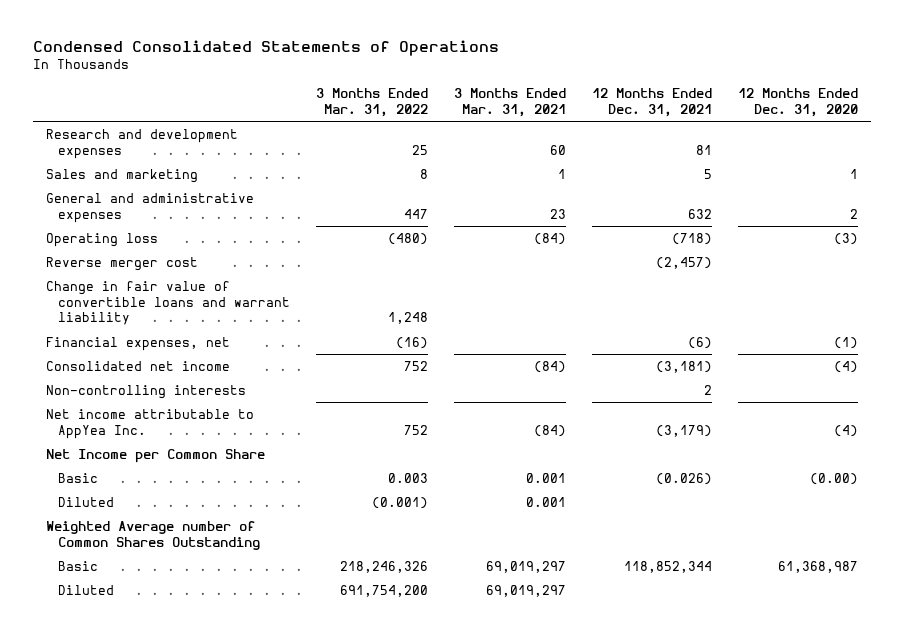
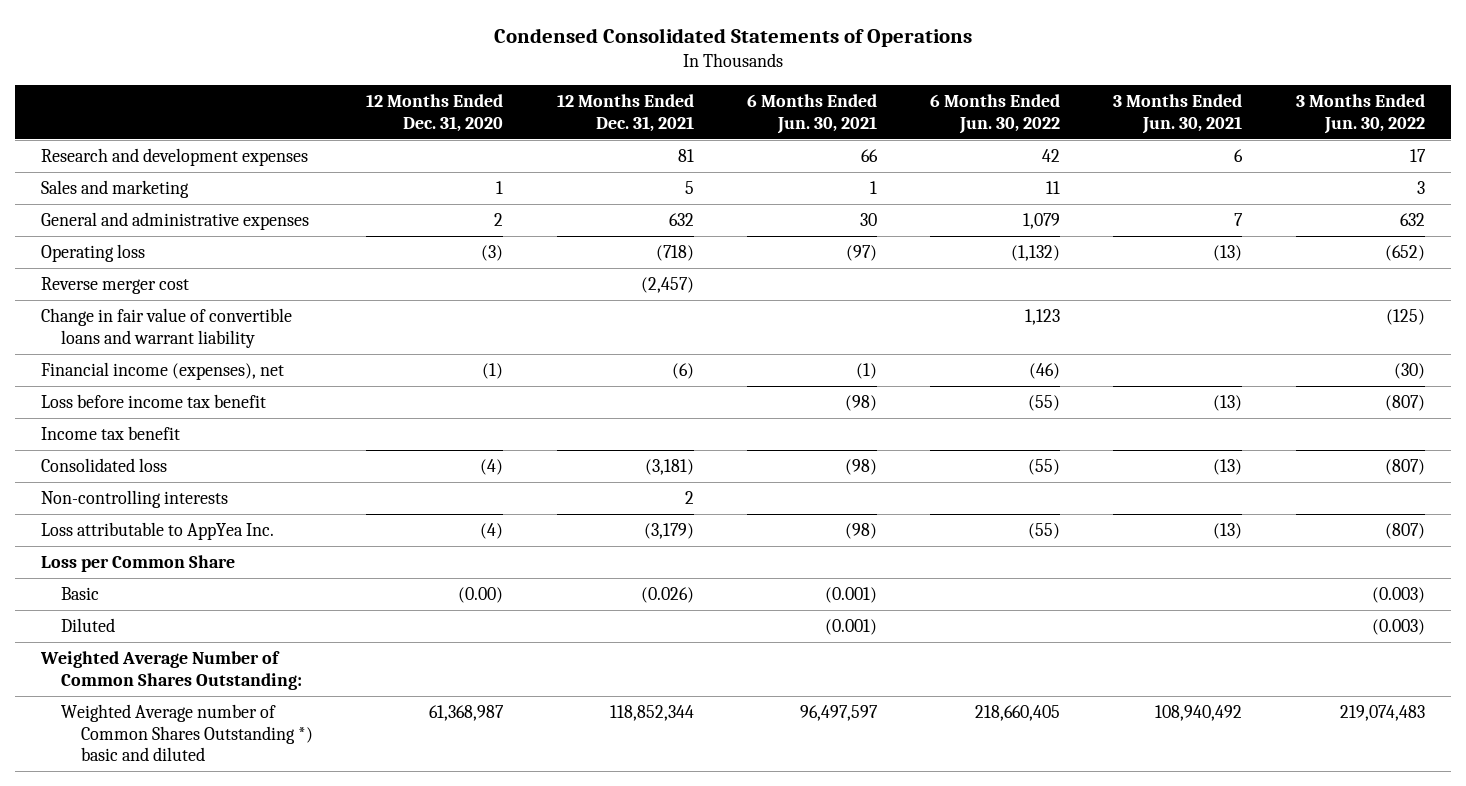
[316,88,429,118] 3 Months Ended Mar. 31, 2022 -> none
[454,88,567,118] 3 Months Ended Mar. 31, 2021 -> none
none -> [746,94,877,134] 6 Months Ended Jun. 30, 2021
none -> [930,94,1061,134] 6 Months Ended Jun. 30, 2022
none -> [1113,94,1243,134] 3 Months Ended Jun. 30, 2021
none -> [1295,94,1425,134] 3 Months Ended Jun. 30, 2022
[45,336,230,351] Financial expenses, net -> [41,362,285,381] Financial income (expenses), net
none -> [41,394,267,409] Loss before income tax benefit
none -> [41,426,181,441] Income tax benefit
[45,360,230,371] Consolidated net income -> [41,458,168,473] Consolidated loss
[45,408,254,439] Net income attributable to AppYea Inc. -> [41,522,275,541] Loss attributable to AppYea Inc.
[45,448,265,463] Net Income per Common Share -> [41,555,236,573] Loss per Common Share
[58,584,115,595] Diluted -> none
[45,520,261,550] Weighted Average number of Common Shares Outstanding -> [40,651,303,690] Weighted Average Number of Common Shares Outstanding:
[58,560,99,571] Basic -> [61,704,313,761] Weighted Average number of Common Shares Outstanding *) basic and diluted

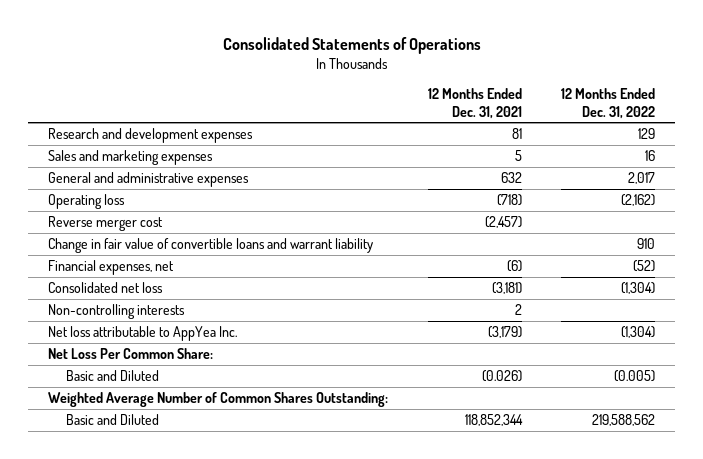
[494,27,973,47] Condensed Consolidated Statements of Operations -> [222,37,481,55] Consolidated Statements of Operations
[366,94,504,132] 12 Months Ended Dec. 31, 2020 -> none
[746,94,877,134] 6 Months Ended Jun. 30, 2021 -> none
[930,94,1061,134] 6 Months Ended Jun. 30, 2022 -> none
[1113,94,1243,134] 3 Months Ended Jun. 30, 2021 -> none
[1295,94,1425,134] 3 Months Ended Jun. 30, 2022 -> none
none -> [561,87,656,119] 12 Months Ended Dec. 31, 2022
[41,180,190,199] Sales and marketing -> [48,150,214,166] Sales and marketing expenses
[41,394,267,409] Loss before income tax benefit -> none
[41,426,181,441] Income tax benefit -> none
[41,362,285,381] Financial income (expenses), net -> [48,260,175,276] Financial expenses, net
[41,458,168,473] Consolidated loss -> [48,282,164,294] Consolidated net loss
[61,618,116,633] Diluted -> none
[41,522,275,541] Loss attributable to AppYea Inc. -> [48,326,238,342] Net loss attributable to AppYea Inc.
[41,555,236,573] Loss per Common Share -> [48,348,214,360] Net Loss Per Common Share:
[61,587,100,601] Basic -> [66,370,160,382] Basic and Diluted
[61,704,313,761] Weighted Average number of Common Shares Outstanding *) basic and diluted -> [66,414,160,426] Basic and Diluted

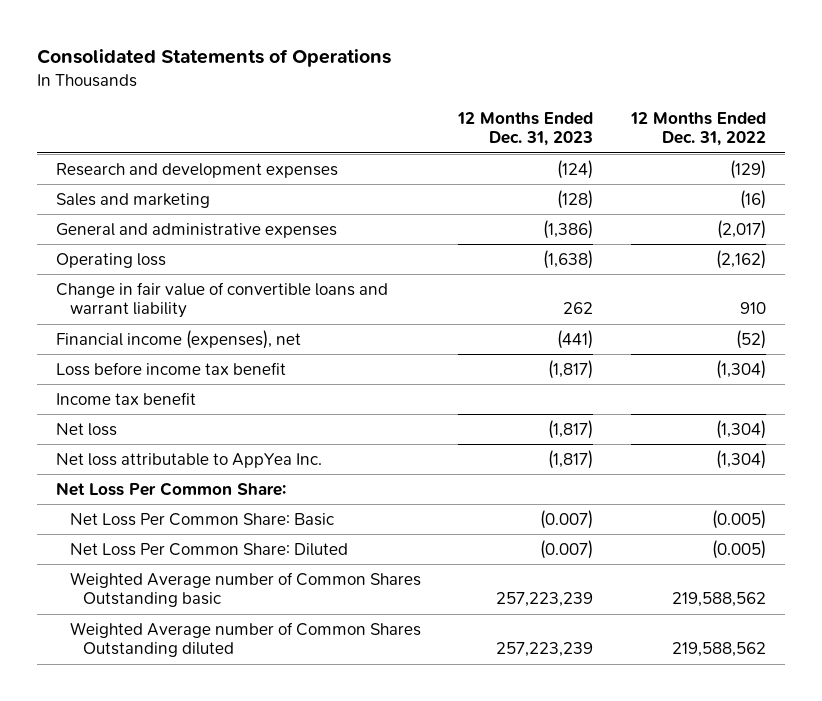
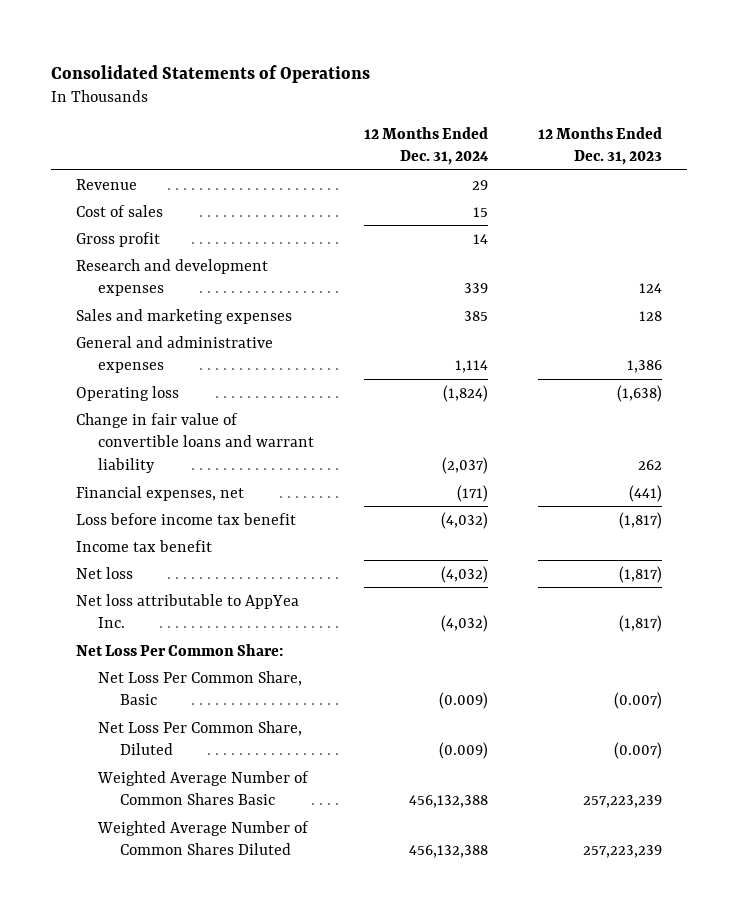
[629,111,766,147] 12 Months Ended Dec. 31, 2022 -> none
none -> [364,126,490,166] 12 Months Ended Dec. 31, 2024
none -> [76,178,138,190] Revenue
none -> [76,204,164,217] Cost of sales
none -> [76,231,161,247] Gross profit
[557,159,594,179] (124) -> [639,283,663,294] 124
[55,192,210,208] Sales and marketing -> [76,308,293,324] Sales and marketing expenses
[557,189,594,209] (128) -> [639,310,663,321] 128
[543,219,594,239] (1,386) -> [627,360,663,374] 1,386
[55,329,301,349] Financial income (expenses), net -> [76,485,245,501] Financial expenses, net
[69,512,334,526] Net Loss Per Common Share: Basic -> [98,670,303,706] Net Loss Per Common Share, Basic
[69,542,348,556] Net Loss Per Common Share: Diluted -> [98,720,303,756] Net Loss Per Common Share, Diluted
[69,571,421,608] Weighted Average number of Common Shares Outstanding basic -> [97,770,310,806] Weighted Average Number of Common Shares Basic
[69,621,421,658] Weighted Average number of Common Shares Outstanding diluted -> [97,820,310,856] Weighted Average Number of Common Shares Diluted

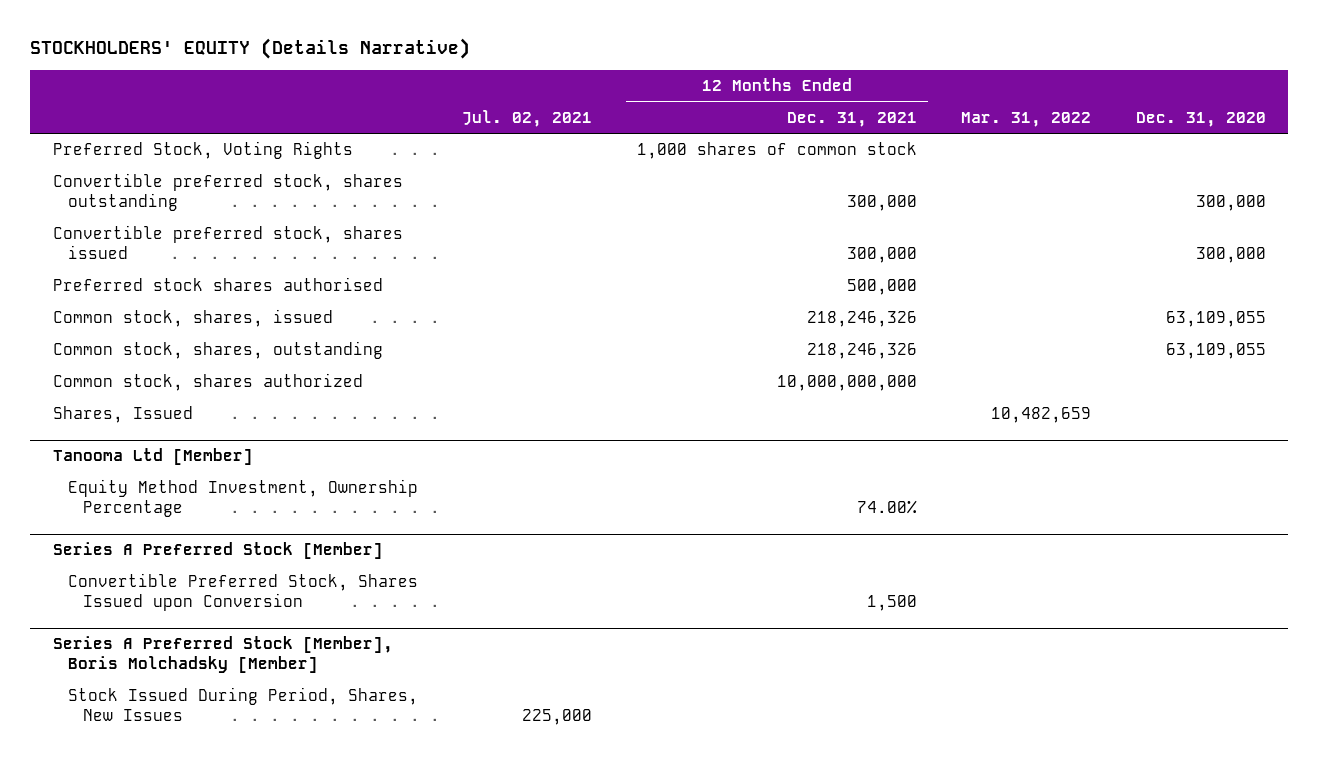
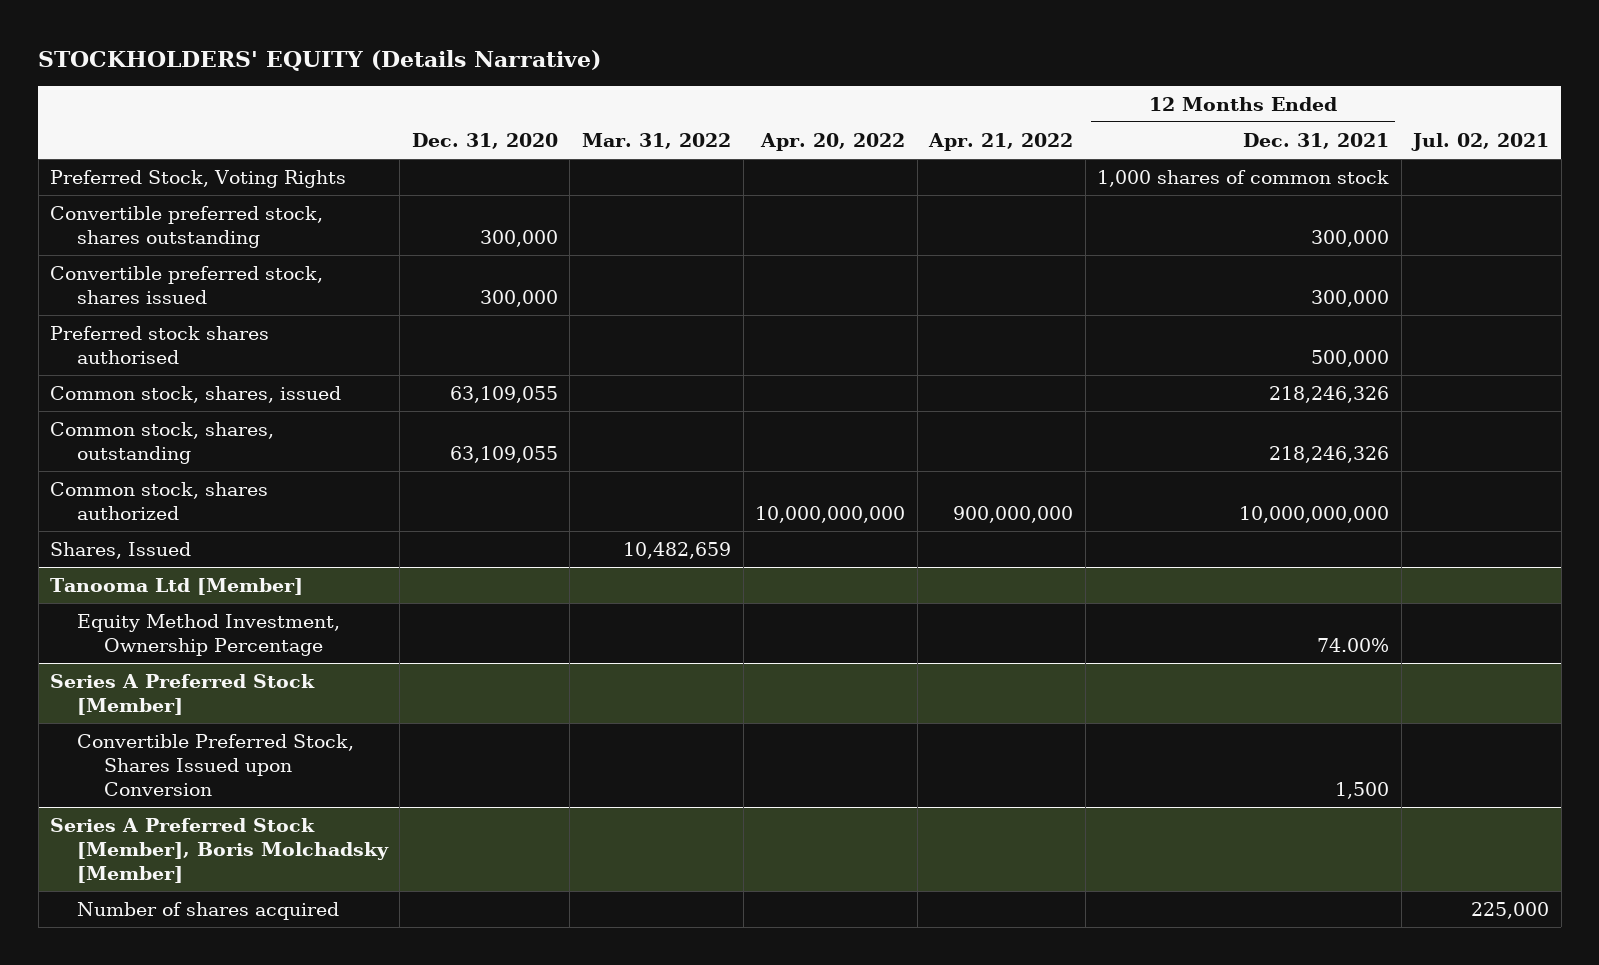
none -> [760,132,906,151] Apr. 20, 2022
none -> [928,132,1074,151] Apr. 21, 2022
[67,687,418,722] Stock Issued During Period, Shares, New Issues -> [76,901,339,920] Number of shares acquired

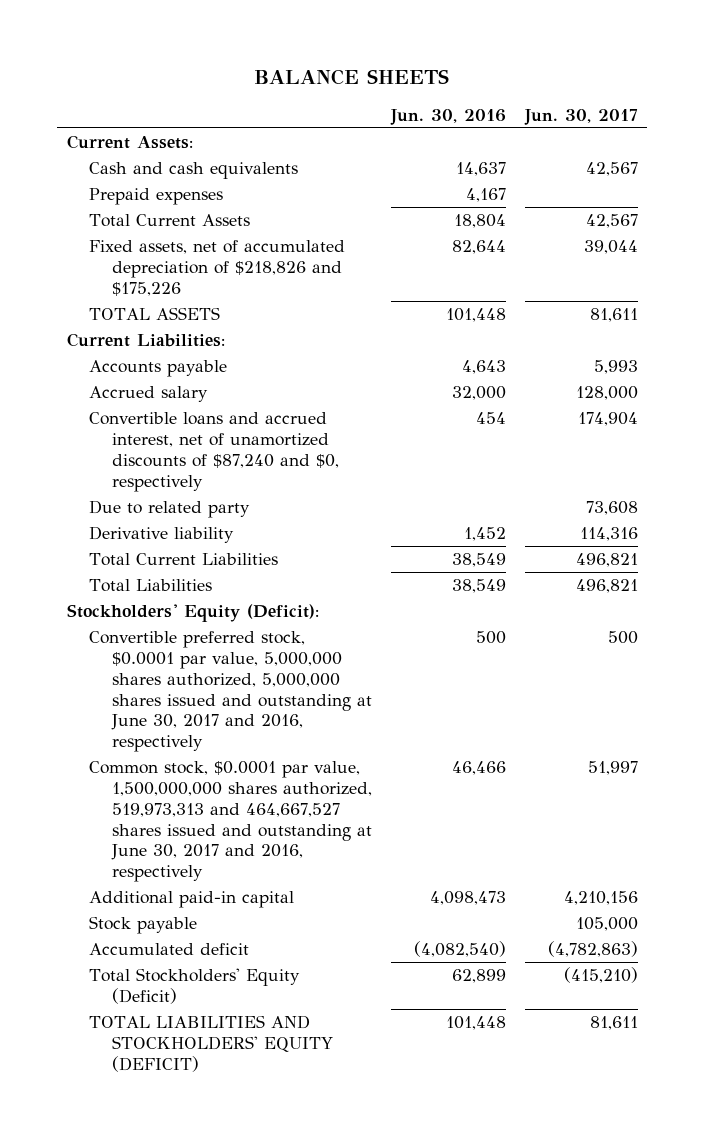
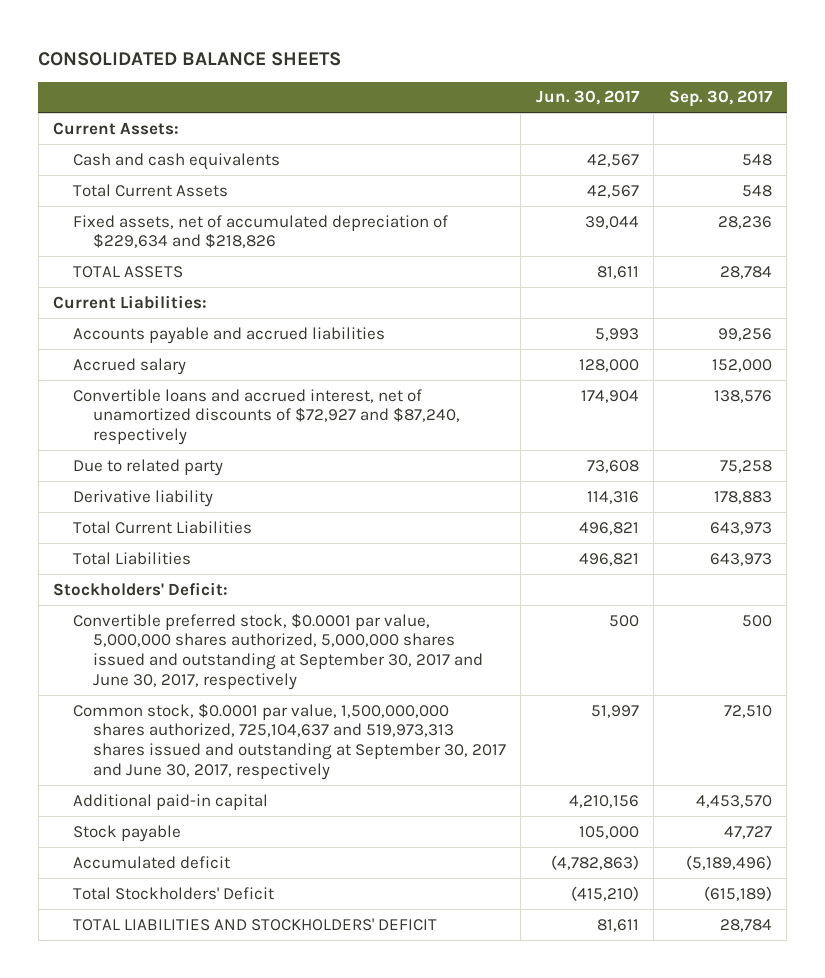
[254,69,450,86] BALANCE SHEETS -> [38,51,342,66] CONSOLIDATED BALANCE SHEETS
[389,108,506,125] Jun. 30, 2016 -> none
none -> [668,90,773,108] Sep. 30, 2017
[89,188,224,206] Prepaid expenses -> none
[89,240,346,296] Fixed assets, net of accumulated depreciation of $218,826 and $175,226 -> [73,214,449,249] Fixed assets, net of accumulated depreciation of $229,634 and $218,826
[89,360,228,378] Accounts payable -> [73,326,386,344] Accounts payable and accrued liabilities
[89,412,340,492] Convertible loans and accrued interest, net of unamortized discounts of $87,240 and $0, respectively -> [73,388,460,446] Convertible loans and accrued interest, net of unamortized discounts of $72,927 and $87,240, respectively
[66,604,319,623] Stockholders' Equity (Deficit): -> [53,581,229,596] Stockholders' Deficit:
[89,631,373,753] Convertible preferred stock, $0.0001 par value, 5,000,000 shares authorized, 5,000,000 shares issued and outstanding at June 30, 2017 and 2016, respectively -> [73,612,483,690] Convertible preferred stock, $0.0001 par value, 5,000,000 shares authorized, 5,000,000 shares issued and outstanding at September 30, 2017 and June 30, 2017, respectively
[89,761,373,883] Common stock, $0.0001 par value, 1,500,000,000 shares authorized, 519,973,313 and 464,667,527 shares issued and outstanding at June 30, 2017 and 2016, respectively -> [73,702,506,780] Common stock, $0.0001 par value, 1,500,000,000 shares authorized, 725,104,637 and 519,973,313 shares issued and outstanding at September 30, 2017 and June 30, 2017, respectively
[89,968,301,1004] Total Stockholders' Equity (Deficit) -> [73,886,275,900] Total Stockholders' Deficit
[89,1015,334,1072] TOTAL LIABILITIES AND STOCKHOLDERS' EQUITY (DEFICIT) -> [73,917,438,931] TOTAL LIABILITIES AND STOCKHOLDERS' DEFICIT

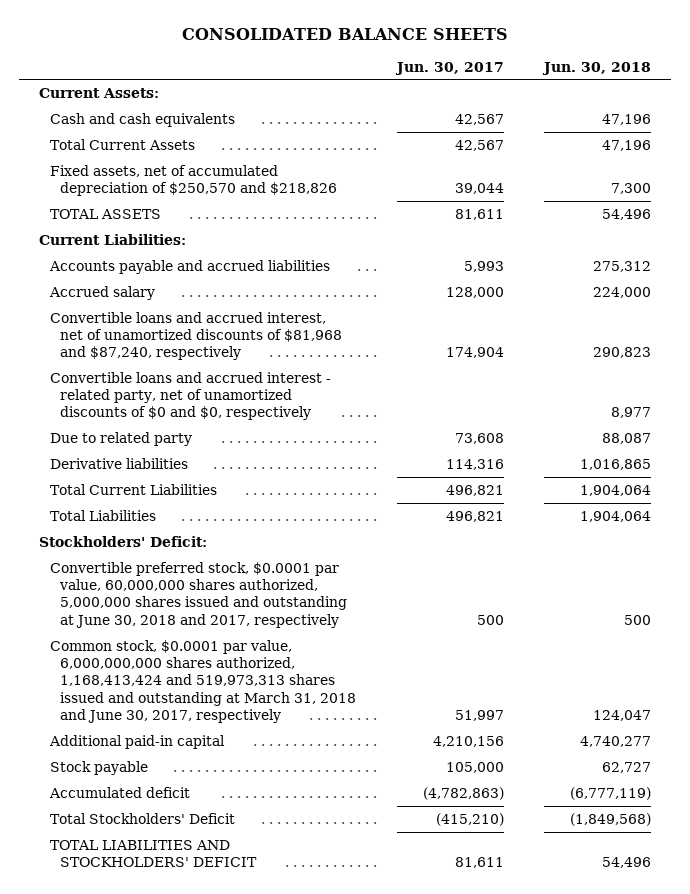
[668,90,773,108] Sep. 30, 2017 -> none
none -> [542,61,652,75] Jun. 30, 2018
[73,214,449,249] Fixed assets, net of accumulated depreciation of $229,634 and $218,826 -> [49,164,338,197] Fixed assets, net of accumulated depreciation of $250,570 and $218,826
[73,388,460,446] Convertible loans and accrued interest, net of unamortized discounts of $72,927 and $87,240, respectively -> [49,311,343,361] Convertible loans and accrued interest, net of unamortized discounts of $81,968 and $87,240, respectively
none -> [49,371,331,421] Convertible loans and accrued interest - related party, net of unamortized discounts of $0 and $0, respectively
[73,489,214,507] Derivative liability -> [49,457,188,469] Derivative liabilities
[73,612,483,690] Convertible preferred stock, $0.0001 par value, 5,000,000 shares authorized, 5,000,000 shares issued and outstanding at September 30, 2017 and June 30, 2017, respectively -> [49,561,348,628] Convertible preferred stock, $0.0001 par value, 60,000,000 shares authorized, 5,000,000 shares issued and outstanding at June 30, 2018 and 2017, respectively
[73,702,506,780] Common stock, $0.0001 par value, 1,500,000,000 shares authorized, 725,104,637 and 519,973,313 shares issued and outstanding at September 30, 2017 and June 30, 2017, respectively -> [49,639,357,723] Common stock, $0.0001 par value, 6,000,000,000 shares authorized, 1,168,413,424 and 519,973,313 shares issued and outstanding at March 31, 2018 and June 30, 2017, respectively

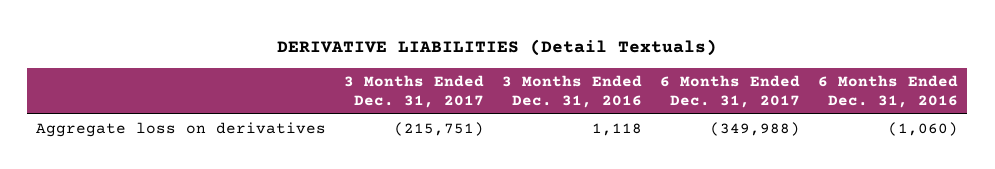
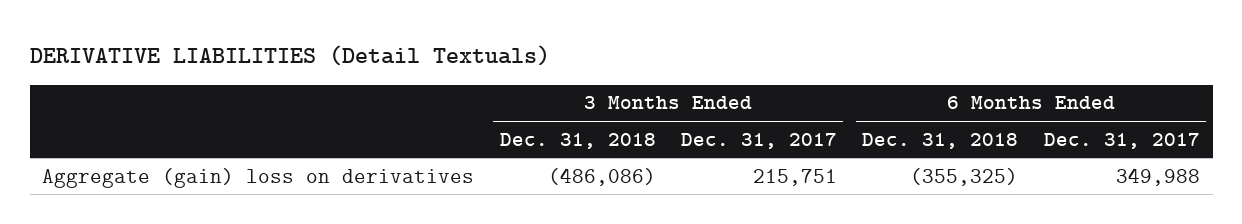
[502,75,643,108] 3 Months Ended Dec. 31, 2016 -> none
[818,75,959,108] 6 Months Ended Dec. 31, 2016 -> none
none -> [499,132,656,149] Dec. 31, 2018
none -> [862,132,1019,149] Dec. 31, 2018
[36,122,327,138] Aggregate loss on derivatives -> [42,167,475,188] Aggregate (gain) loss on derivatives
[394,122,485,137] (215,751) -> [753,168,838,186] 215,751
[710,122,801,137] (349,988) -> [1115,167,1200,186] 349,988

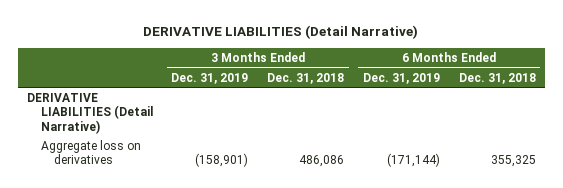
[29,45,550,67] DERIVATIVE LIABILITIES (Detail Textuals) -> [143,25,419,40] DERIVATIVE LIABILITIES (Detail Narrative)
[681,132,838,149] Dec. 31, 2017 -> none
[1043,132,1200,149] Dec. 31, 2017 -> none
none -> [171,72,249,84] Dec. 31, 2019
none -> [362,72,440,84] Dec. 31, 2019
none -> [27,92,153,134] DERIVATIVE LIABILITIES (Detail Narrative)
[42,167,475,188] Aggregate (gain) loss on derivatives -> [40,139,141,165] Aggregate loss on derivatives
[547,167,656,186] (486,086) -> [299,155,345,168] 486,086
[910,167,1019,186] (355,325) -> [490,155,536,168] 355,325

